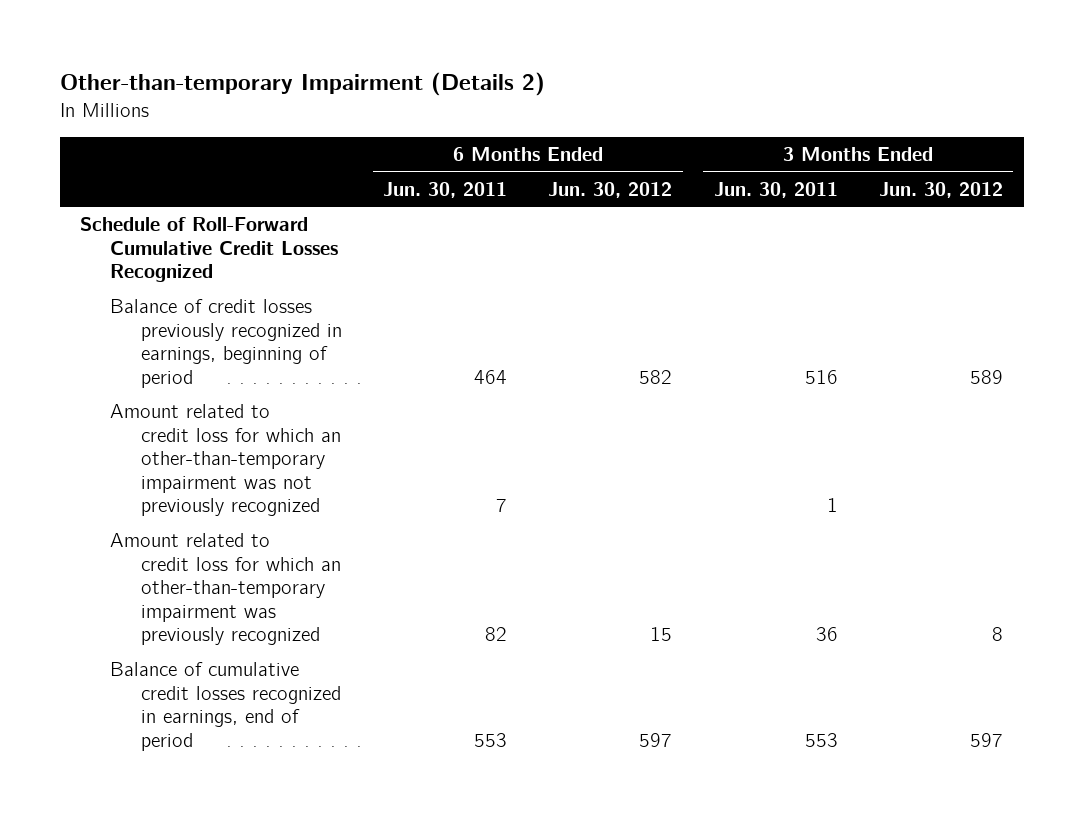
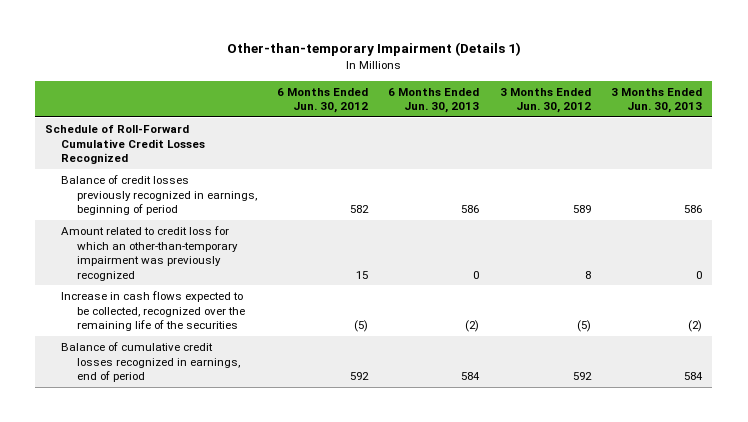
[59,72,545,97] Other-than-temporary Impairment (Details 2) -> [226,42,521,57] Other-than-temporary Impairment (Details 1)
[382,181,507,198] Jun. 30, 2011 -> none
[713,181,838,198] Jun. 30, 2011 -> none
none -> [388,87,480,114] 6 Months Ended Jun. 30, 2013
none -> [611,87,703,114] 3 Months Ended Jun. 30, 2013
[110,404,341,517] Amount related to credit loss for which an other-than-temporary impairment was not previously recognized -> none
none -> [60,290,245,332] Increase in cash flows expected to be collected, recognized over the remaining life of the securities
[639,732,673,747] 597 -> [350,372,370,381] 592
[970,732,1004,747] 597 -> [572,372,592,381] 592

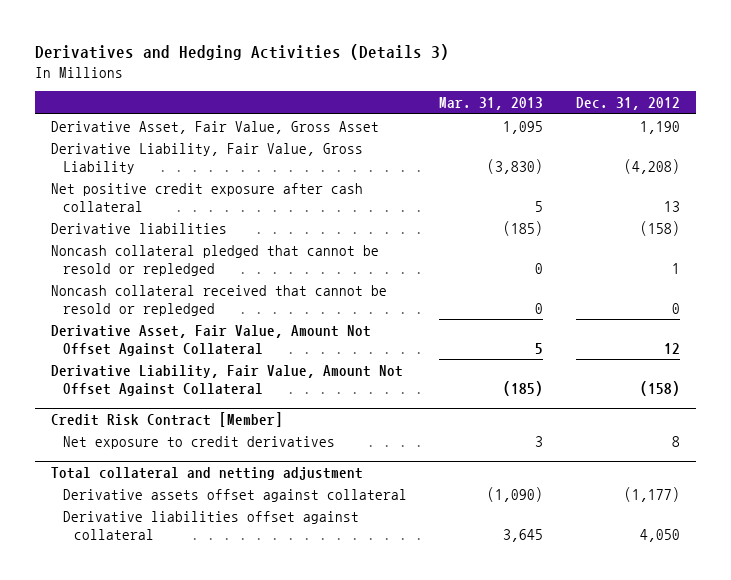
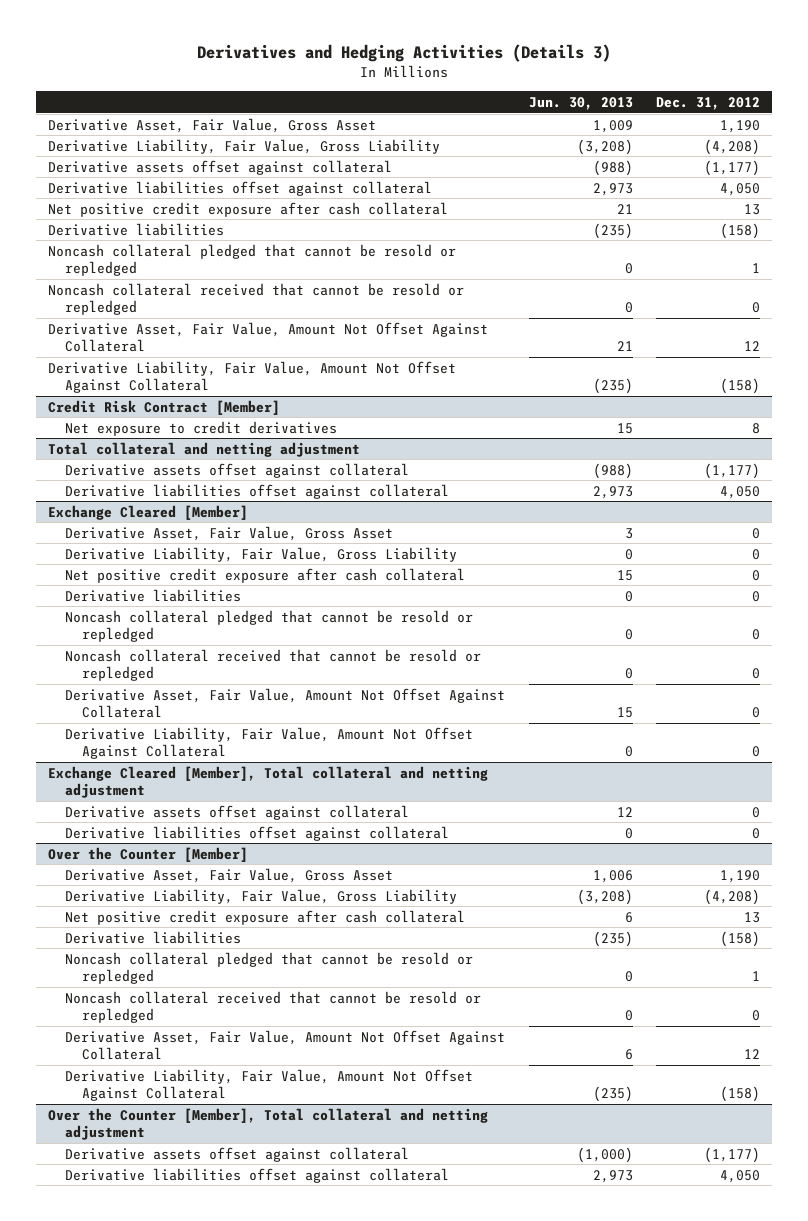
[439,97,544,111] Mar. 31, 2013 -> none
none -> [528,97,633,111] Jun. 30, 2013
none -> [47,159,392,175] Derivative assets offset against collateral
none -> [47,180,432,196] Derivative liabilities offset against collateral
none -> [47,504,248,520] Exchange Cleared [Member]
none -> [64,525,393,541] Derivative Asset, Fair Value, Gross Asset
none -> [64,546,457,562] Derivative Liability, Fair Value, Gross Liability
none -> [64,567,465,583] Net positive credit exposure after cash collateral
none -> [64,588,241,602] Derivative liabilities
none -> [64,609,473,643] Noncash collateral pledged that cannot be resold or repledged
none -> [64,648,481,682] Noncash collateral received that cannot be resold or repledged
none -> [64,687,505,719] Derivative Asset, Fair Value, Amount Not Offset Against Collateral
none -> [64,726,473,760] Derivative Liability, Fair Value, Amount Not Offset Against Collateral
none -> [47,765,488,799] Exchange Cleared [Member], Total collateral and netting adjustment
none -> [64,804,409,820] Derivative assets offset against collateral
none -> [64,825,449,841] Derivative liabilities offset against collateral
none -> [47,846,248,862] Over the Counter [Member]
none -> [64,867,393,883] Derivative Asset, Fair Value, Gross Asset
none -> [64,888,457,904] Derivative Liability, Fair Value, Gross Liability
none -> [64,909,465,925] Net positive credit exposure after cash collateral
none -> [64,930,241,944] Derivative liabilities
none -> [64,951,473,985] Noncash collateral pledged that cannot be resold or repledged
none -> [64,990,481,1024] Noncash collateral received that cannot be resold or repledged
none -> [64,1029,505,1061] Derivative Asset, Fair Value, Amount Not Offset Against Collateral
none -> [64,1068,473,1102] Derivative Liability, Fair Value, Amount Not Offset Against Collateral
none -> [47,1107,488,1141] Over the Counter [Member], Total collateral and netting adjustment
none -> [64,1146,409,1162] Derivative assets offset against collateral
none -> [64,1167,449,1183] Derivative liabilities offset against collateral

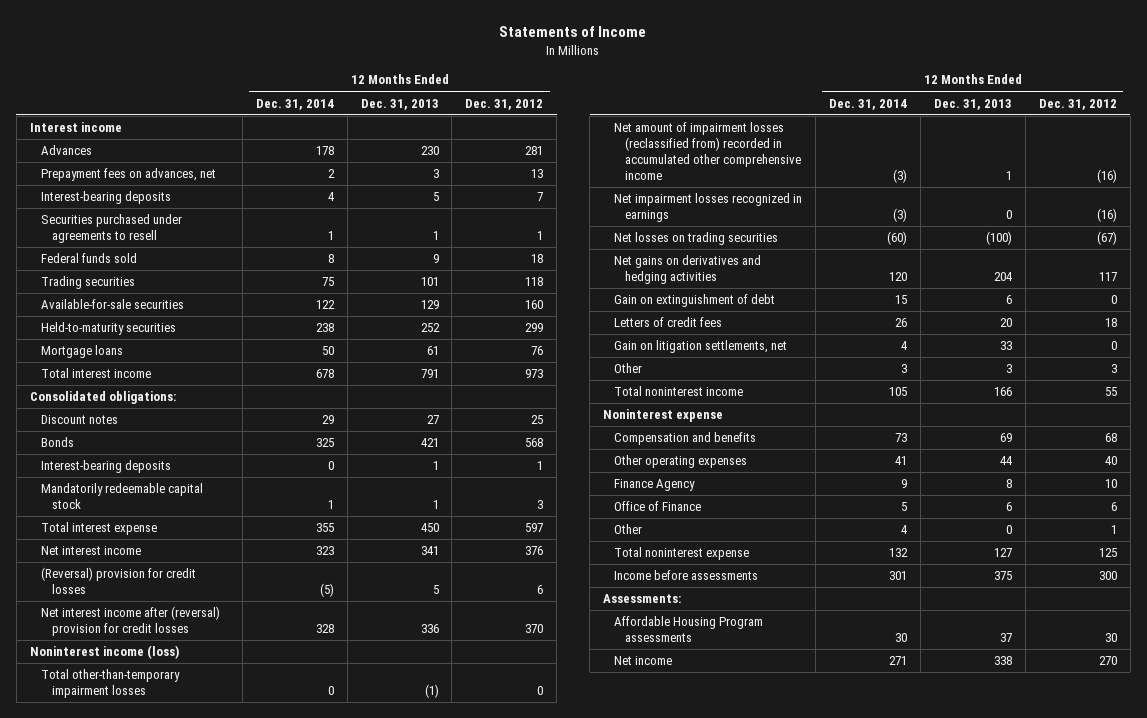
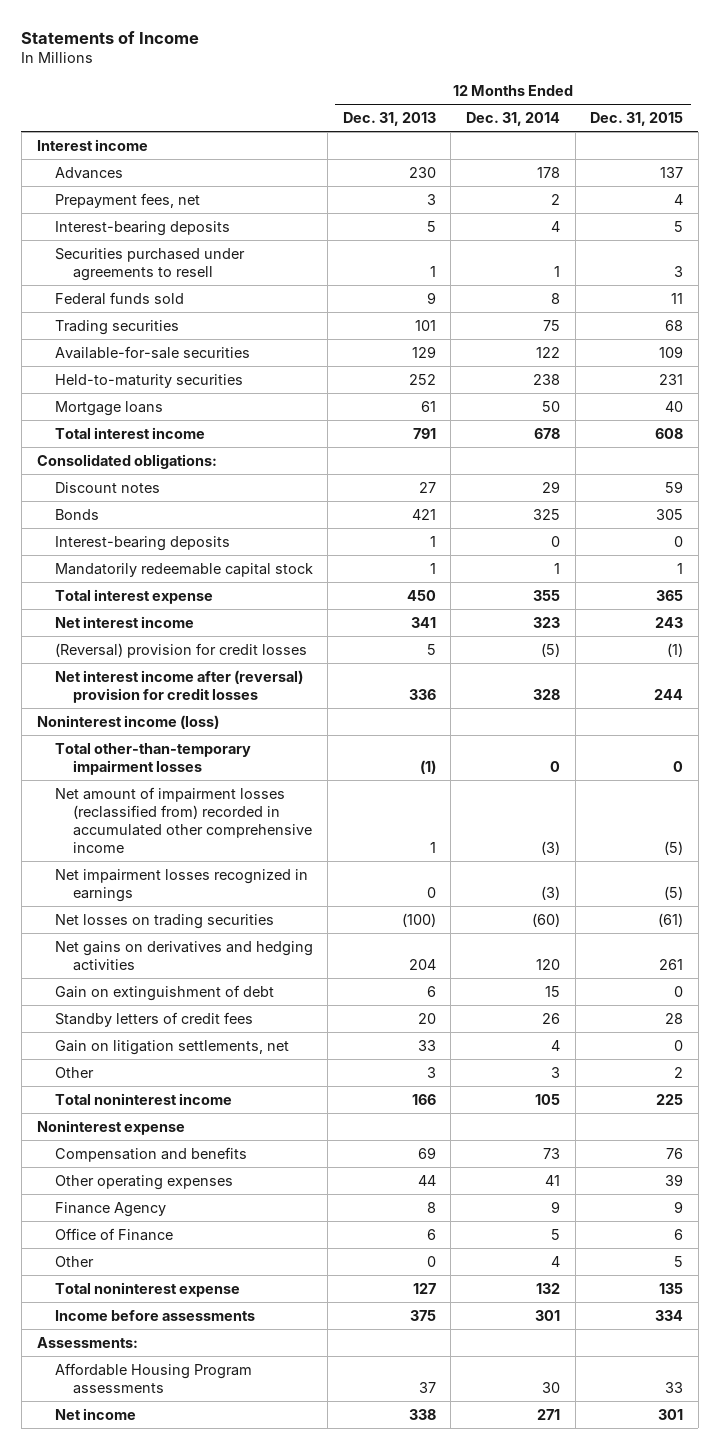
[465,98,544,110] Dec. 31, 2012 -> none
none -> [590,112,684,127] Dec. 31, 2015
[40,168,216,182] Prepayment fees on advances, net -> [54,192,200,208] Prepayment fees, net
[614,317,723,328] Letters of credit fees -> [54,1011,253,1027] Standby letters of credit fees

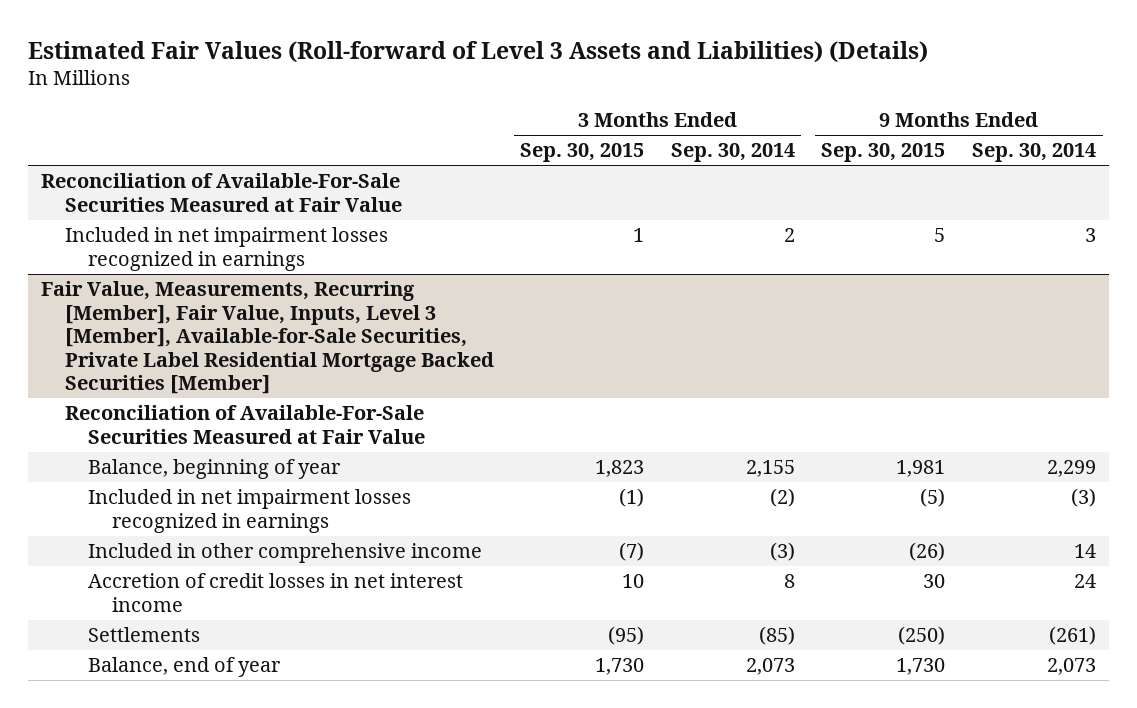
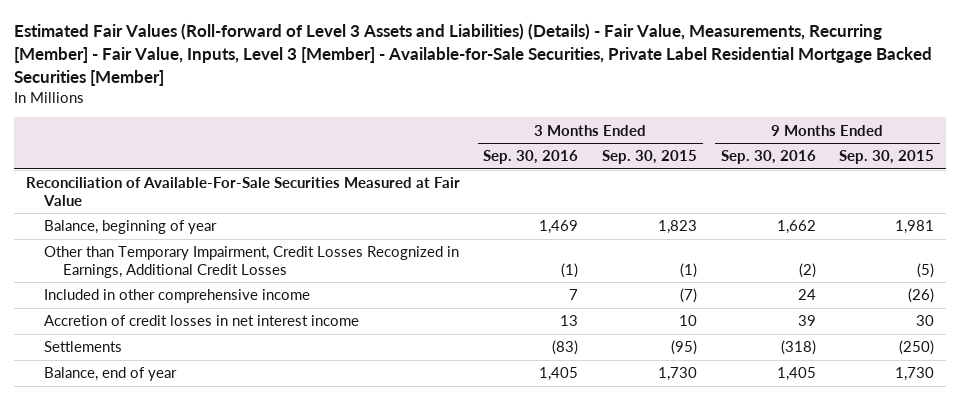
[27,40,928,63] Estimated Fair Values (Roll-forward of Level 3 Assets and Liabilities) (Details) -> [14,22,933,86] Estimated Fair Values (Roll-forward of Level 3 Assets and Liabilities) (Details) - Fair Value, Measurements, Recurring [Member] - Fair Value, Inputs, Level 3 [Member] - Available-for-Sale Securities, Private Label Residential Mortgage Backed Securities [Member]
[670,143,795,163] Sep. 30, 2014 -> none
[972,143,1097,163] Sep. 30, 2014 -> none
none -> [483,150,579,165] Sep. 30, 2016
none -> [720,150,816,165] Sep. 30, 2016
[64,227,388,271] Included in net impairment losses recognized in earnings -> none
[41,281,494,394] Fair Value, Measurements, Recurring [Member], Fair Value, Inputs, Level 3 [Member], Available-for-Sale Securities, Private Label Residential Mortgage Backed Securities [Member] -> none
[64,405,426,444] Reconciliation of Available-For-Sale Securities Measured at Fair Value -> none
[88,489,412,533] Included in net impairment losses recognized in earnings -> none
none -> [44,246,460,278] Other than Temporary Impairment, Credit Losses Recognized in Earnings, Additional Credit Losses

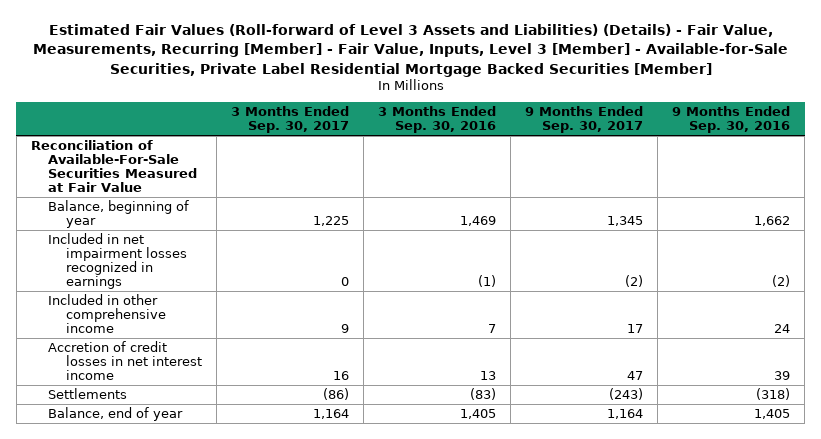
[601,150,697,165] Sep. 30, 2015 -> none
[839,150,935,165] Sep. 30, 2015 -> none
none -> [230,106,349,134] 3 Months Ended Sep. 30, 2017
none -> [525,106,644,134] 9 Months Ended Sep. 30, 2017
[44,246,460,278] Other than Temporary Impairment, Credit Losses Recognized in Earnings, Additional Credit Losses -> [48,232,187,290] Included in net impairment losses recognized in earnings

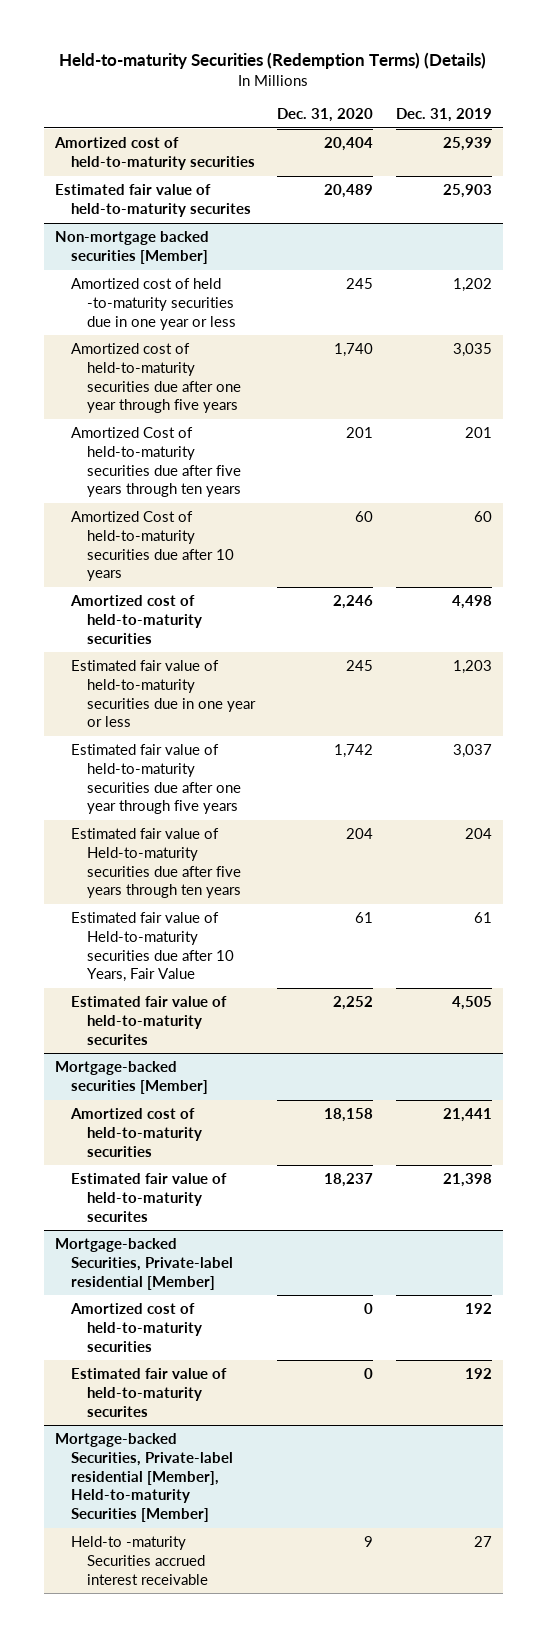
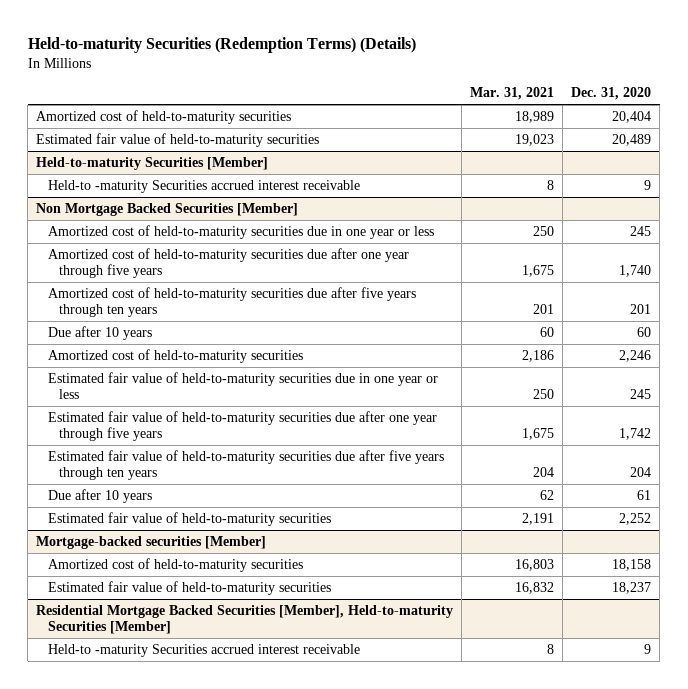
[395,108,492,123] Dec. 31, 2019 -> none
none -> [470,87,555,101] Mar. 31, 2021
[54,184,251,217] Estimated fair value of held-to-maturity securites -> [36,132,320,147] Estimated fair value of held-to-maturity securities
none -> [36,156,269,170] Held-to-maturity Securities [Member]
none -> [47,179,360,193] Held-to -maturity Securities accrued interest receivable
[54,231,209,264] Non-mortgage backed securities [Member] -> [36,202,299,216] Non Mortgage Backed Securities [Member]
[70,278,236,330] Amortized cost of held -to-maturity securities due in one year or less -> [47,224,434,239] Amortized cost of held-to-maturity securities due in one year or less
[70,427,241,498] Amortized Cost of held-to-maturity securities due after five years through ten years -> [47,286,416,317] Amortized cost of held-to-maturity securities due after five years through ten years
[70,511,234,582] Amortized Cost of held-to-maturity securities due after 10 years -> [47,325,152,340] Due after 10 years
[70,828,241,899] Estimated fair value of Held-to-maturity securities due after five years through ten years -> [47,449,444,480] Estimated fair value of held-to-maturity securities due after five years through ten years
[70,912,234,983] Estimated fair value of Held-to-maturity securities due after 10 Years, Fair Value -> [47,488,152,503] Due after 10 years
[70,996,227,1045] Estimated fair value of held-to-maturity securites -> [47,511,331,526] Estimated fair value of held-to-maturity securities
[54,1238,233,1290] Mortgage-backed Securities, Private-label residential [Member] -> none
[69,1303,202,1352] Amortized cost of held-to-maturity securities -> none
[70,1368,227,1417] Estimated fair value of held-to-maturity securites -> none
[70,1173,227,1222] Estimated fair value of held-to-maturity securites -> [47,580,331,595] Estimated fair value of held-to-maturity securities
[54,1433,233,1523] Mortgage-backed Securities, Private-label residential [Member], Held-to-maturity Securities [Member] -> [36,604,454,634] Residential Mortgage Backed Securities [Member], Held-to-maturity Securities [Member]

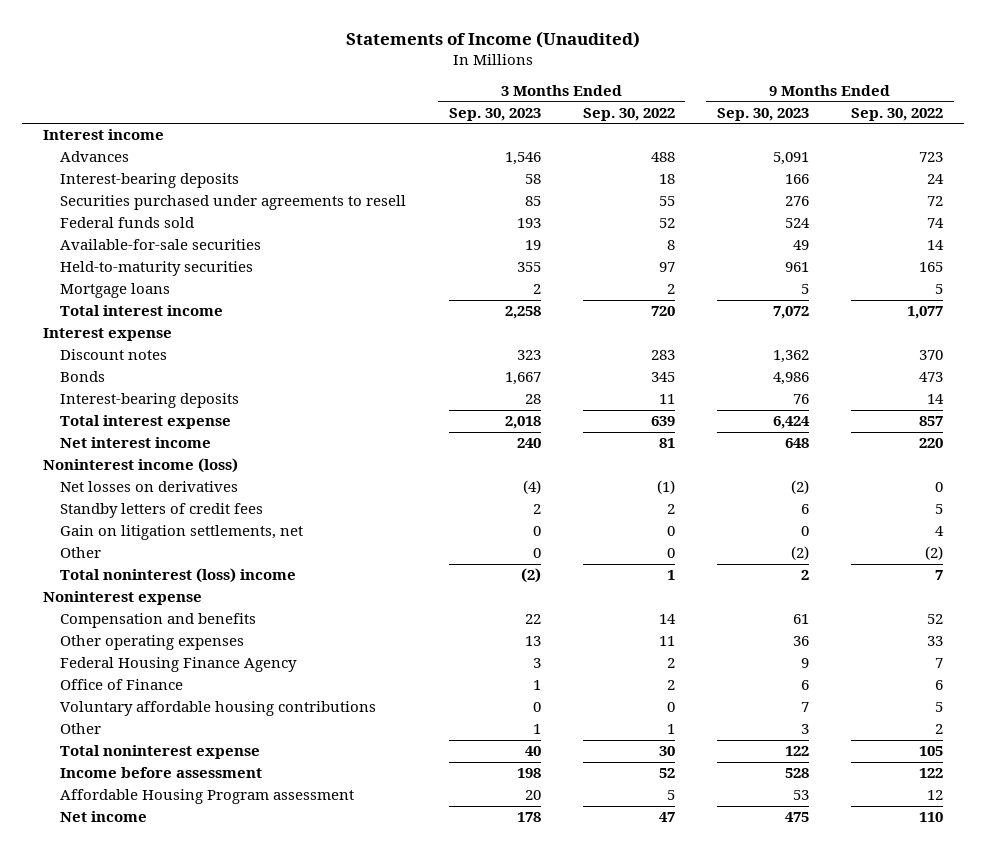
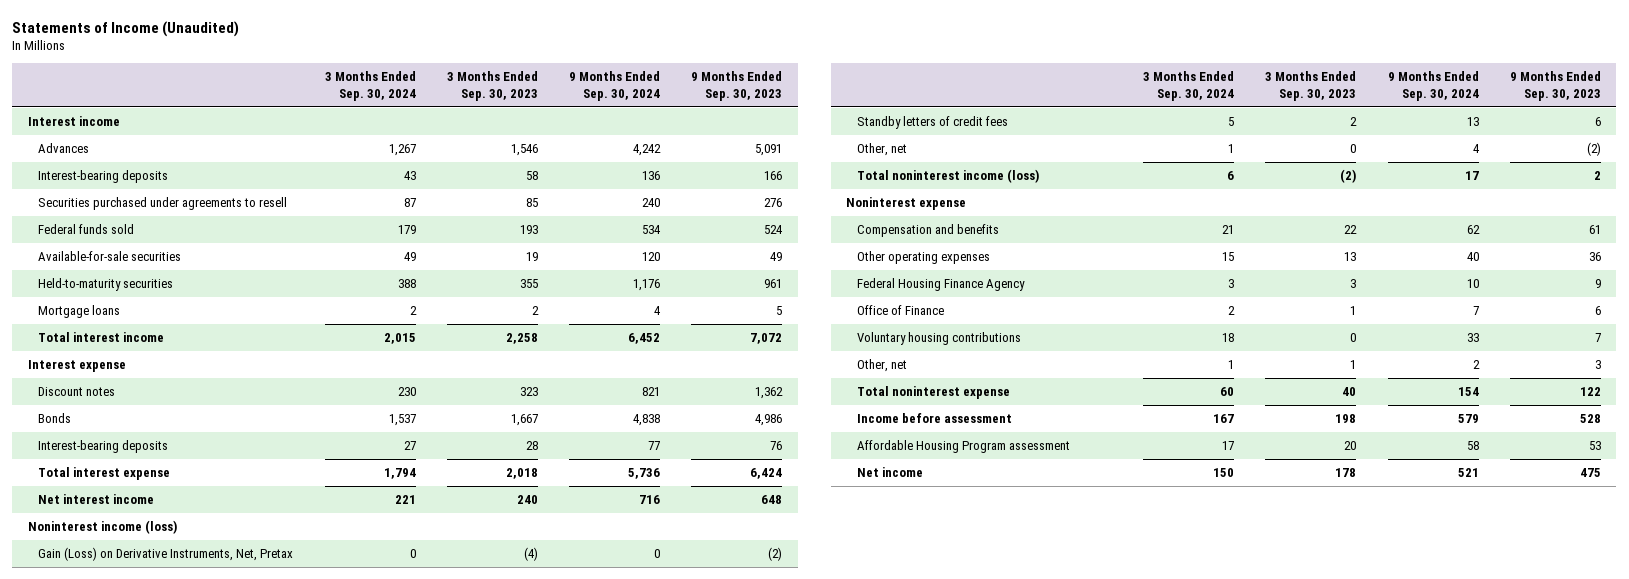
[582,107,675,121] Sep. 30, 2022 -> none
[851,107,944,121] Sep. 30, 2022 -> none
none -> [324,71,416,102] 3 Months Ended Sep. 30, 2024
none -> [569,71,661,102] 9 Months Ended Sep. 30, 2024
[60,481,239,493] Net losses on derivatives -> [38,546,294,561] Gain (Loss) on Derivative Instruments, Net, Pretax
[60,525,304,541] Gain on litigation settlements, net -> none
[60,547,102,559] Other -> [856,142,907,156] Other, net
[60,568,297,584] Total noninterest (loss) income -> [856,168,1039,183] Total noninterest income (loss)
[60,701,377,717] Voluntary affordable housing contributions -> [856,331,1021,345] Voluntary housing contributions
[60,723,102,735] Other -> [856,358,907,372] Other, net

